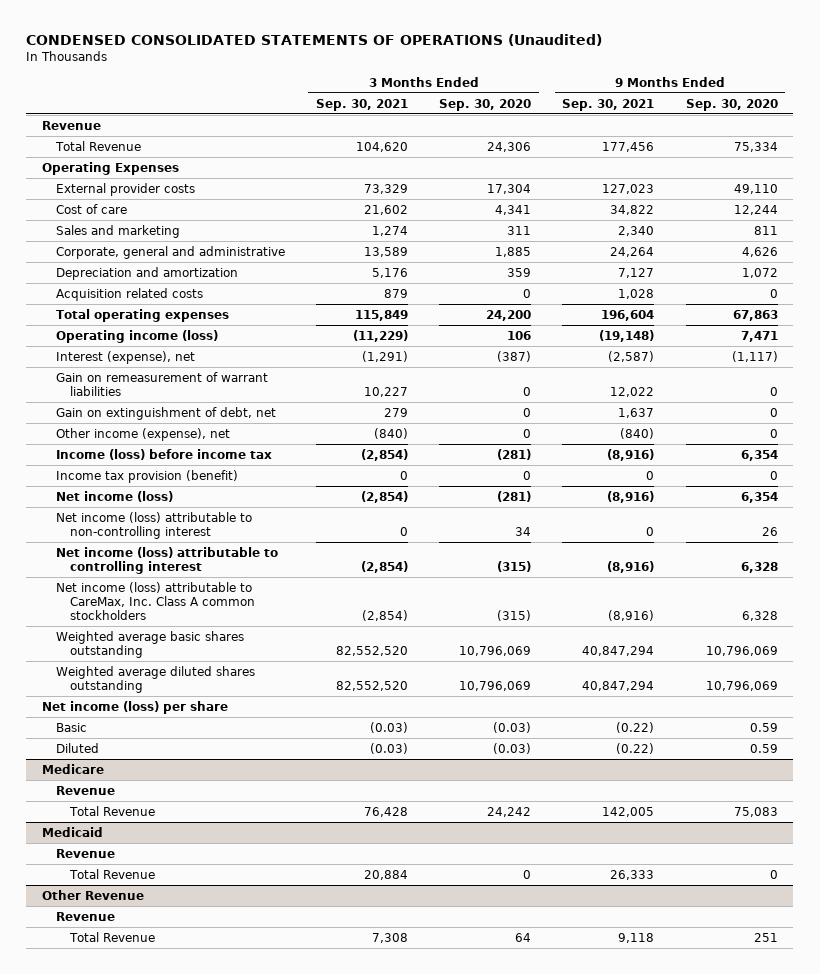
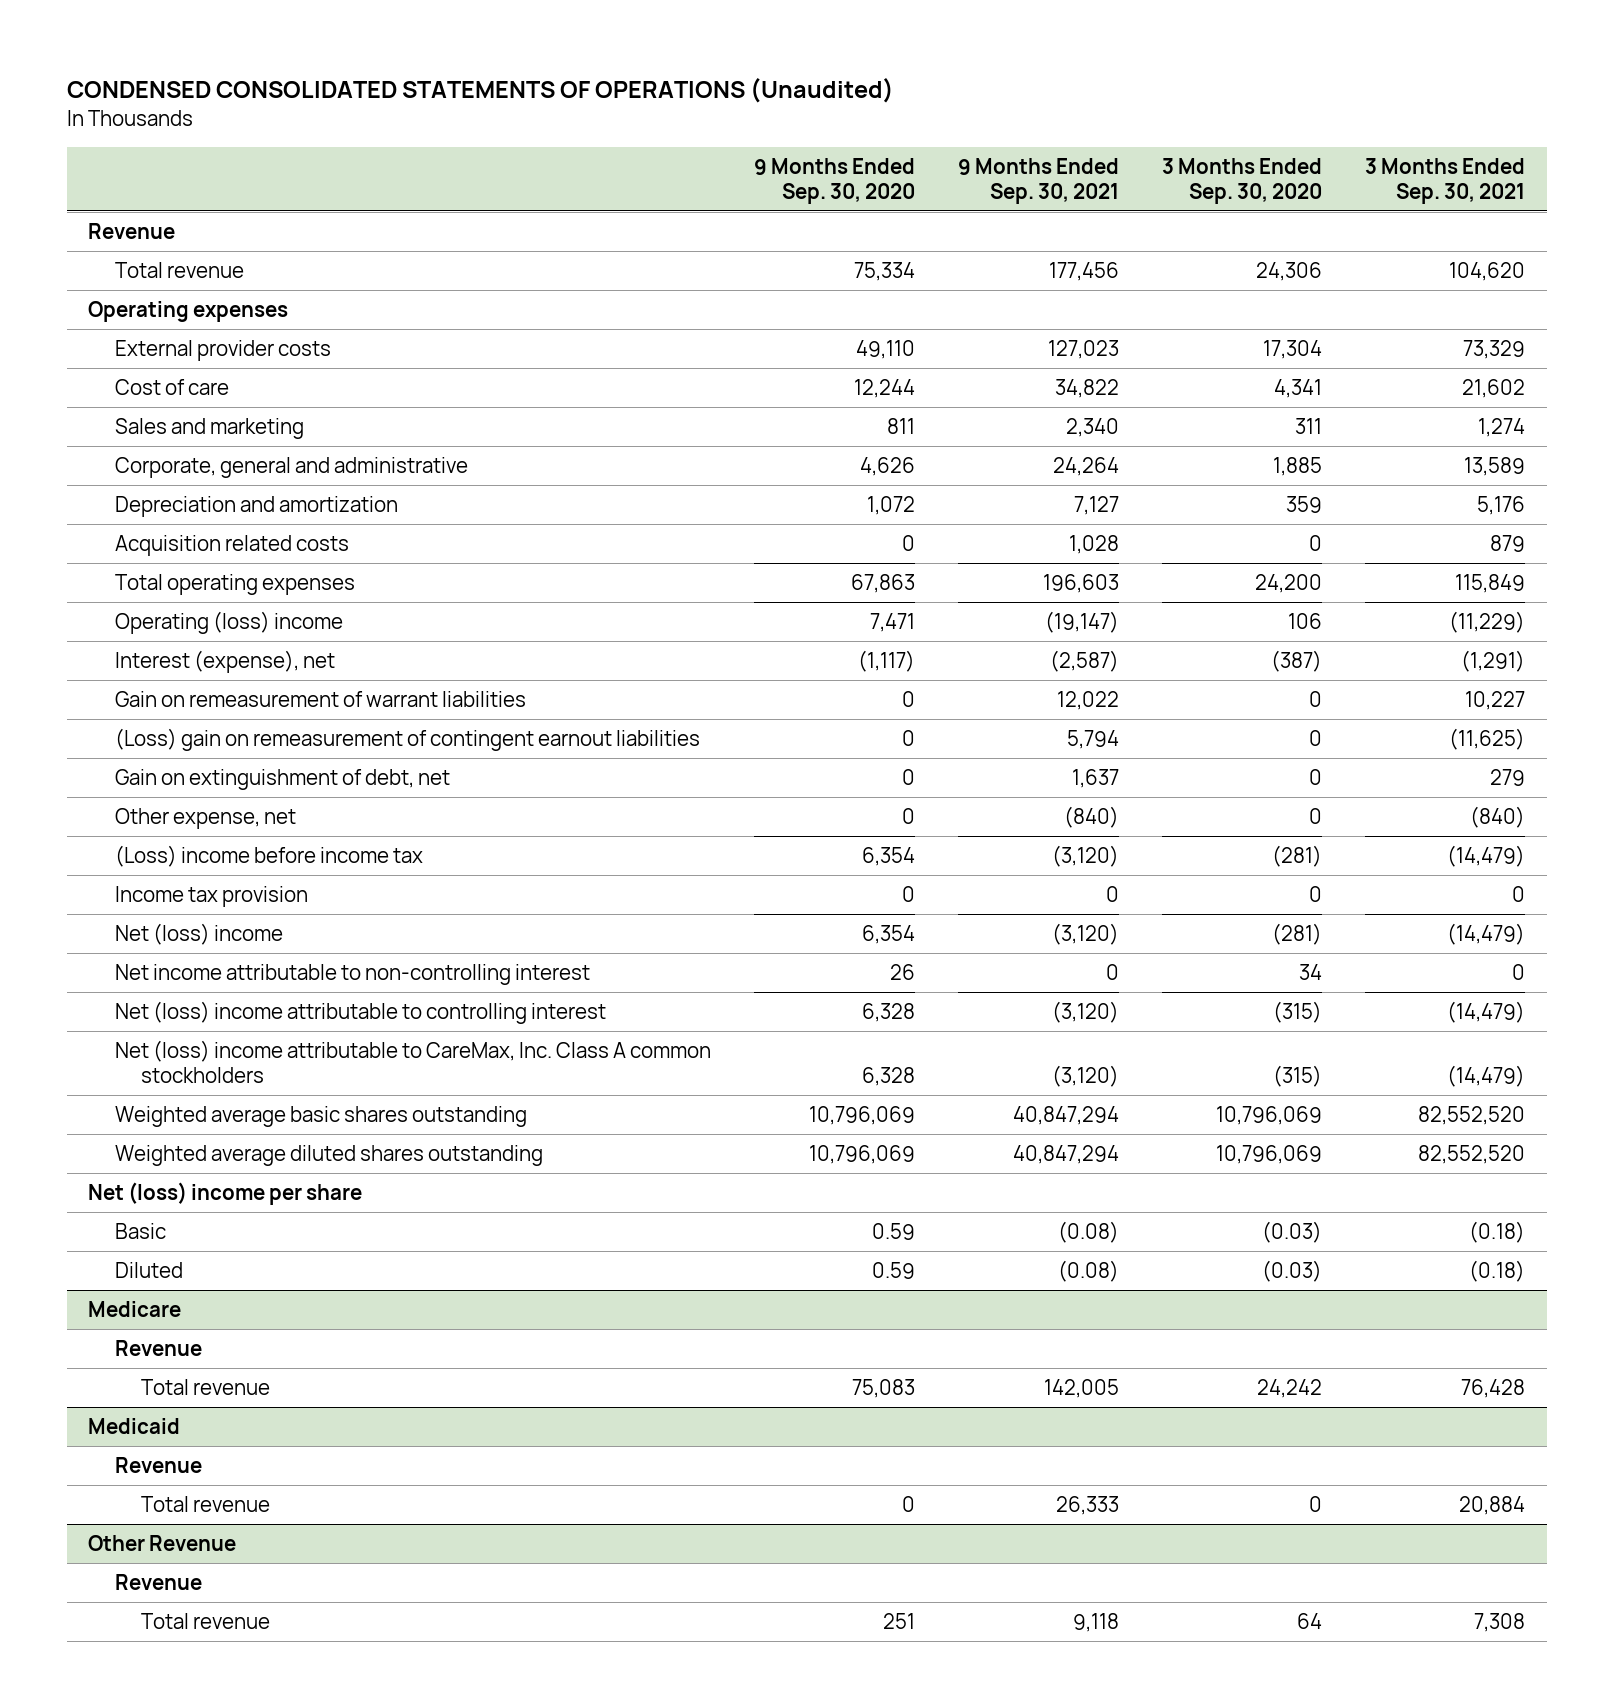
[54,140,141,151] Total Revenue -> [114,261,244,278] Total revenue
[42,161,180,175] Operating Expenses -> [88,300,289,322] Operating expenses
[601,309,655,321] 196,604 -> [1042,573,1119,593] 196,603
[55,329,218,343] Operating income (loss) -> [114,610,343,634] Operating (loss) income
[599,329,655,342] (19,148) -> [1044,610,1119,633] (19,147)
none -> [114,727,700,751] (Loss) gain on remeasurement of contingent earnout liabilities
[55,427,230,441] Other income (expense), net -> [114,807,296,829] Other expense, net
[55,448,272,460] Income (loss) before income tax -> [114,844,423,867] (Loss) income before income tax
[361,448,409,461] (2,854) -> [1447,844,1526,867] (14,479)
[607,448,655,461] (8,916) -> [1051,844,1119,867] (3,120)
[55,469,238,483] Income tax provision (benefit) -> [114,885,308,907] Income tax provision
[55,490,173,502] Net income (loss) -> [114,922,283,945] Net (loss) income
[361,490,409,503] (2,854) -> [1447,922,1526,945] (14,479)
[607,490,655,503] (8,916) -> [1051,922,1119,945] (3,120)
[55,511,252,539] Net income (loss) attributable to non-controlling interest -> [114,963,590,985] Net income attributable to non-controlling interest
[55,546,278,574] Net income (loss) attributable to controlling interest -> [114,1000,606,1024] Net (loss) income attributable to controlling interest
[361,560,409,573] (2,854) -> [1447,1000,1526,1023] (14,479)
[607,560,655,573] (8,916) -> [1051,1000,1119,1023] (3,120)
[55,581,255,621] Net income (loss) attributable to CareMax, Inc. Class A common stockholders -> [114,1039,711,1084] Net (loss) income attributable to CareMax, Inc. Class A common stockholders
[362,610,409,622] (2,854) -> [1447,1065,1526,1088] (14,479)
[608,610,655,622] (8,916) -> [1051,1065,1119,1088] (3,120)
[42,700,229,714] Net income (loss) per share -> [88,1181,363,1205] Net (loss) income per share
[370,721,409,733] (0.03) -> [1469,1220,1526,1243] (0.18)
[616,721,655,733] (0.22) -> [1057,1220,1119,1243] (0.08)
[370,742,409,754] (0.03) -> [1469,1259,1526,1282] (0.18)
[616,742,655,754] (0.22) -> [1057,1259,1119,1282] (0.08)
[68,805,155,816] Total Revenue -> [140,1378,270,1395] Total revenue
[68,868,155,879] Total Revenue -> [140,1495,270,1512] Total revenue
[68,931,155,942] Total Revenue -> [140,1612,270,1629] Total revenue

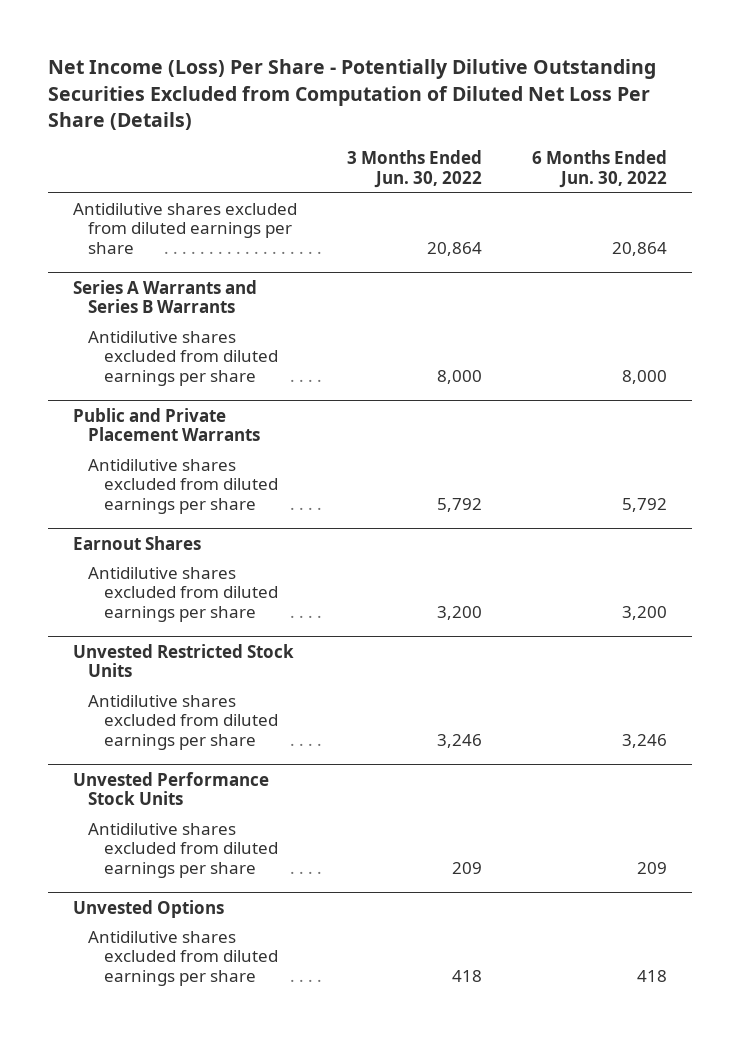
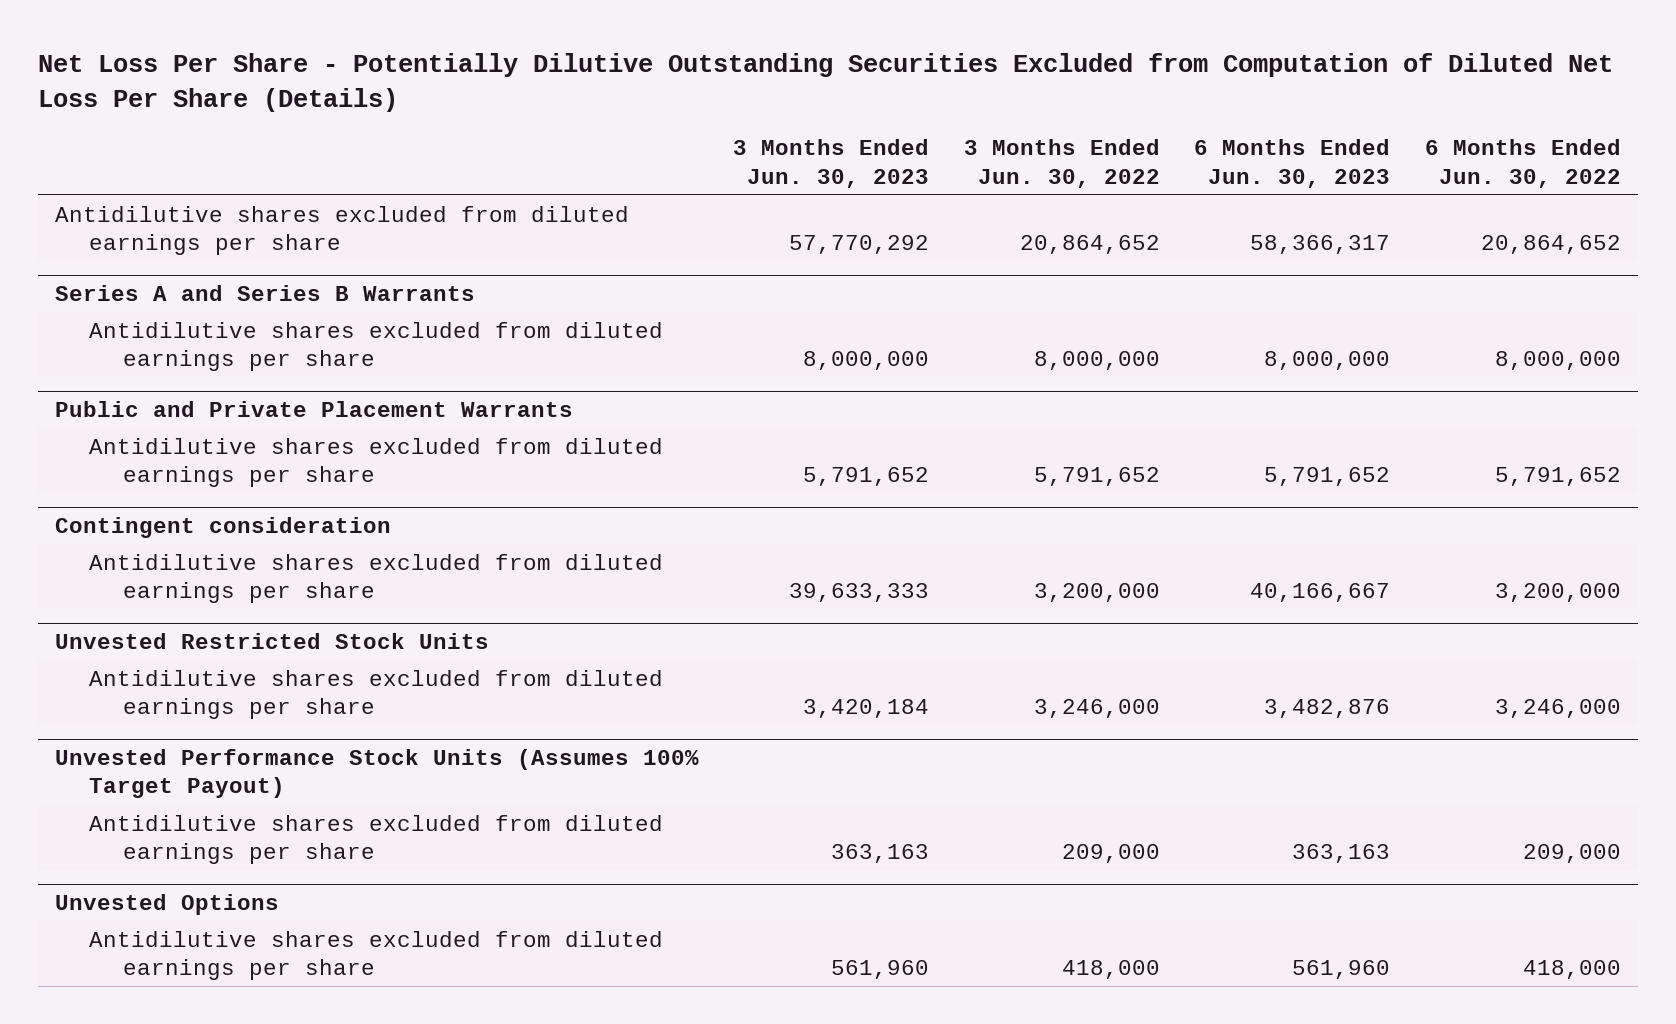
[48,59,657,130] Net Income (Loss) Per Share - Potentially Dilutive Outstanding Securities Excluded from Computation of Diluted Net Loss Per Share (Details) -> [37,53,1613,113] Net Loss Per Share - Potentially Dilutive Outstanding Securities Excluded from Computation of Diluted Net Loss Per Share (Details)
none -> [733,139,930,188] 3 Months Ended Jun. 30, 2023
none -> [1194,139,1391,188] 6 Months Ended Jun. 30, 2023
[427,241,483,256] 20,864 -> [1019,235,1160,255] 20,864,652
[612,241,668,256] 20,864 -> [1480,235,1621,255] 20,864,652
[73,279,258,314] Series A Warrants and Series B Warrants -> [54,285,475,302] Series A and Series B Warrants
[437,369,483,384] 8,000 -> [1033,351,1160,371] 8,000,000
[622,369,668,384] 8,000 -> [1494,351,1621,371] 8,000,000
[73,535,202,550] Earnout Shares -> none
[437,497,483,512] 5,792 -> [1033,467,1160,487] 5,791,652
[622,497,668,512] 5,792 -> [1494,467,1621,487] 5,791,652
none -> [54,517,391,539] Contingent consideration
[437,605,483,620] 3,200 -> [1033,583,1160,603] 3,200,000
[622,605,668,620] 3,200 -> [1494,583,1621,603] 3,200,000
[437,733,483,748] 3,246 -> [1033,699,1160,719] 3,246,000
[622,733,668,748] 3,246 -> [1494,699,1621,719] 3,246,000
[73,771,270,806] Unvested Performance Stock Units -> [54,749,699,799] Unvested Performance Stock Units (Assumes 100% Target Payout)
[452,861,483,874] 209 -> [1061,844,1160,864] 209,000
[637,861,668,874] 209 -> [1522,844,1621,864] 209,000
[452,969,483,982] 418 -> [1061,960,1160,980] 418,000
[637,969,668,982] 418 -> [1522,960,1621,980] 418,000

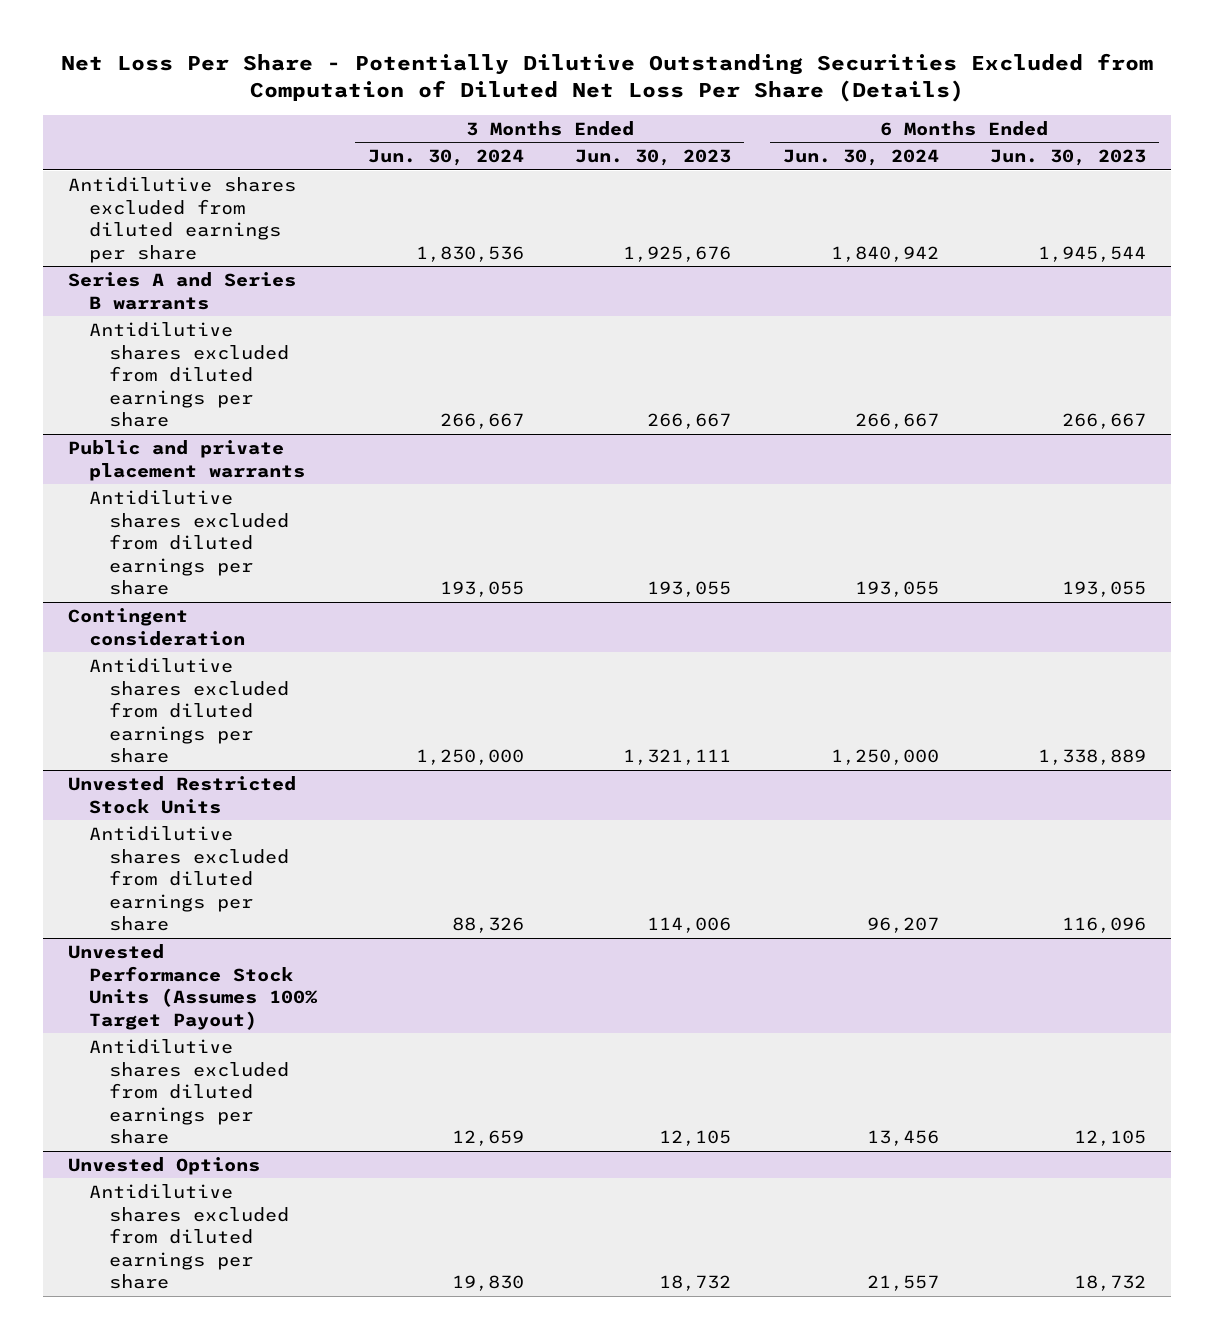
[963,139,1160,188] 3 Months Ended Jun. 30, 2022 -> none
[1424,139,1621,188] 6 Months Ended Jun. 30, 2022 -> none
none -> [368,149,525,167] Jun. 30, 2024
none -> [782,149,939,167] Jun. 30, 2024
[789,235,930,255] 57,770,292 -> [623,245,732,262] 1,925,676
[1250,235,1391,255] 58,366,317 -> [1037,245,1146,262] 1,945,544
[54,285,475,302] Series A and Series B Warrants -> [68,271,297,310] Series A and Series B warrants
[803,351,930,371] 8,000,000 -> [647,413,732,430] 266,667
[1264,351,1391,371] 8,000,000 -> [1061,413,1146,430] 266,667
[54,401,573,418] Public and Private Placement Warrants -> [68,439,305,481] Public and private placement warrants
[803,467,930,487] 5,791,652 -> [647,581,732,598] 193,055
[1264,467,1391,487] 5,791,652 -> [1061,581,1146,598] 193,055
[789,583,930,603] 39,633,333 -> [623,749,732,766] 1,321,111
[1250,583,1391,603] 40,166,667 -> [1037,749,1146,766] 1,338,889
[803,699,930,719] 3,420,184 -> [647,917,732,934] 114,006
[1264,699,1391,719] 3,482,876 -> [1061,917,1146,934] 116,096
[831,844,930,864] 363,163 -> [659,1130,732,1147] 12,105
[1292,844,1391,864] 363,163 -> [1073,1130,1146,1147] 12,105
[831,960,930,980] 561,960 -> [659,1275,732,1292] 18,732
[1292,960,1391,980] 561,960 -> [1073,1275,1146,1292] 18,732

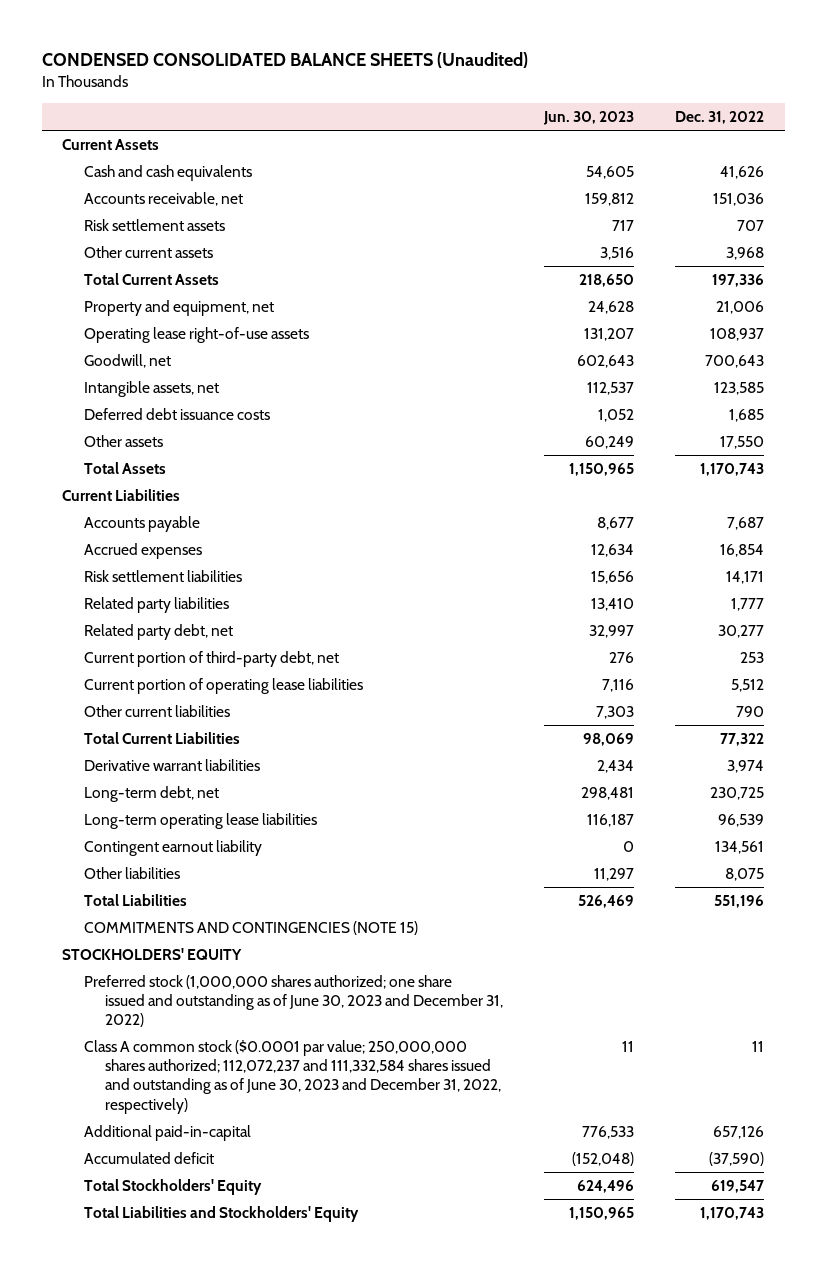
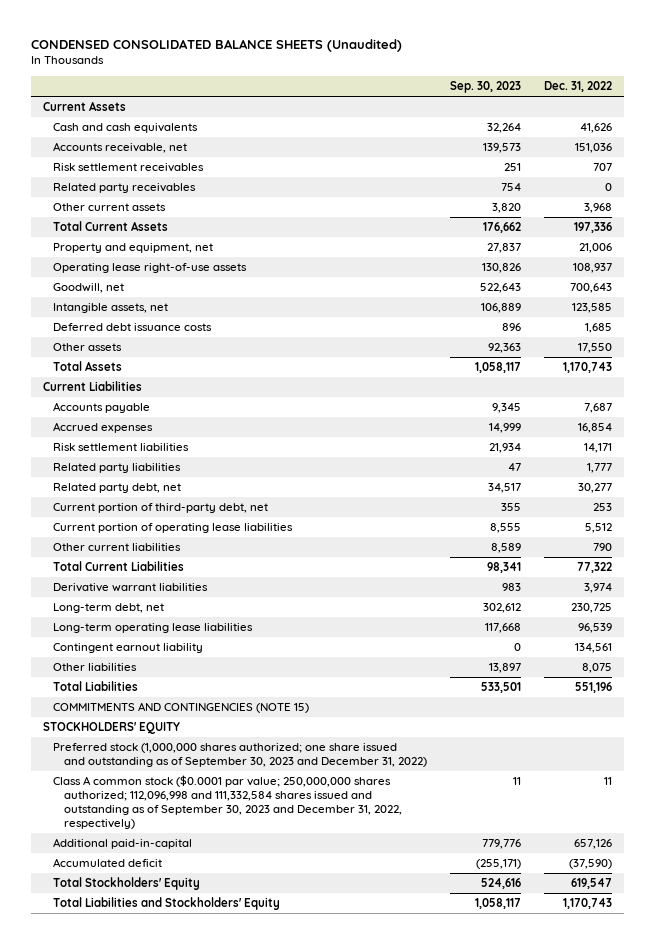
[543,111,635,126] Jun. 30, 2023 -> none
none -> [449,81,521,94] Sep. 30, 2023
[83,219,225,232] Risk settlement assets -> [53,163,205,173] Risk settlement receivables
none -> [53,183,197,194] Related party receivables
[83,975,503,1028] Preferred stock (1,000,000 shares authorized; one share issued and outstanding as of June 30, 2023 and December 31, 2022) -> [53,743,427,768] Preferred stock (1,000,000 shares authorized; one share issued and outstanding as of September 30, 2023 and December 31, 2022)
[83,1040,501,1114] Class A common stock ($0.0001 par value; 250,000,000 shares authorized; 112,072,237 and 111,332,584 shares issued and outstanding as of June 30, 2023 and December 31, 2022, respectively) -> [53,775,402,830] Class A common stock ($0.0001 par value; 250,000,000 shares authorized; 112,096,998 and 111,332,584 shares issued and outstanding as of September 30, 2023 and December 31, 2022, respectively)

